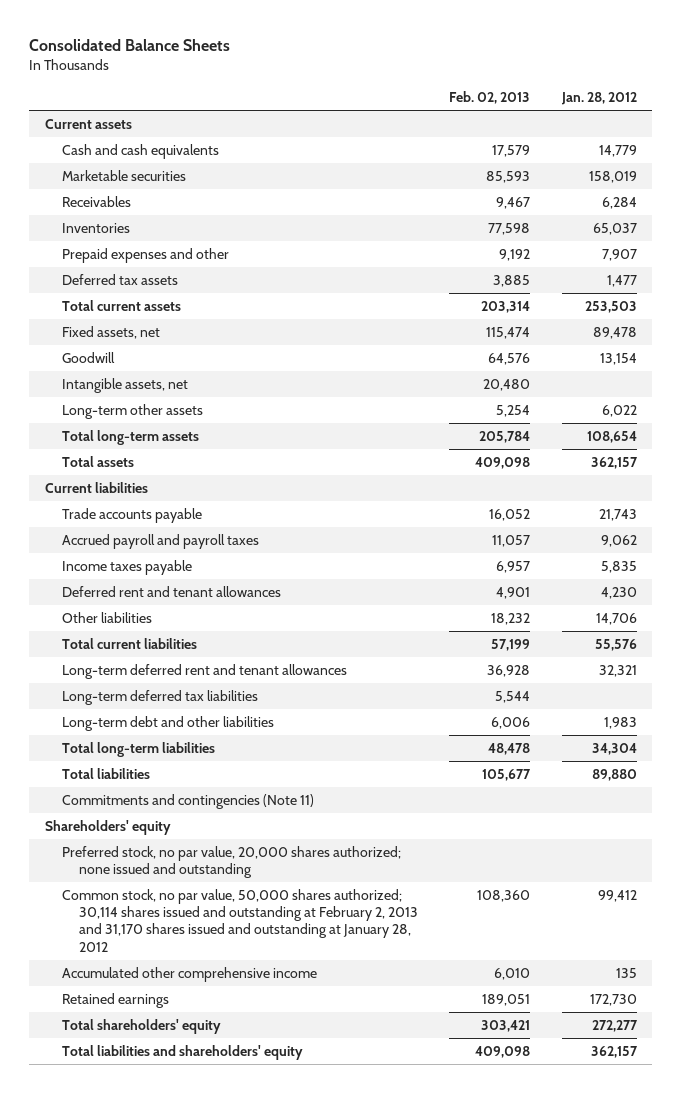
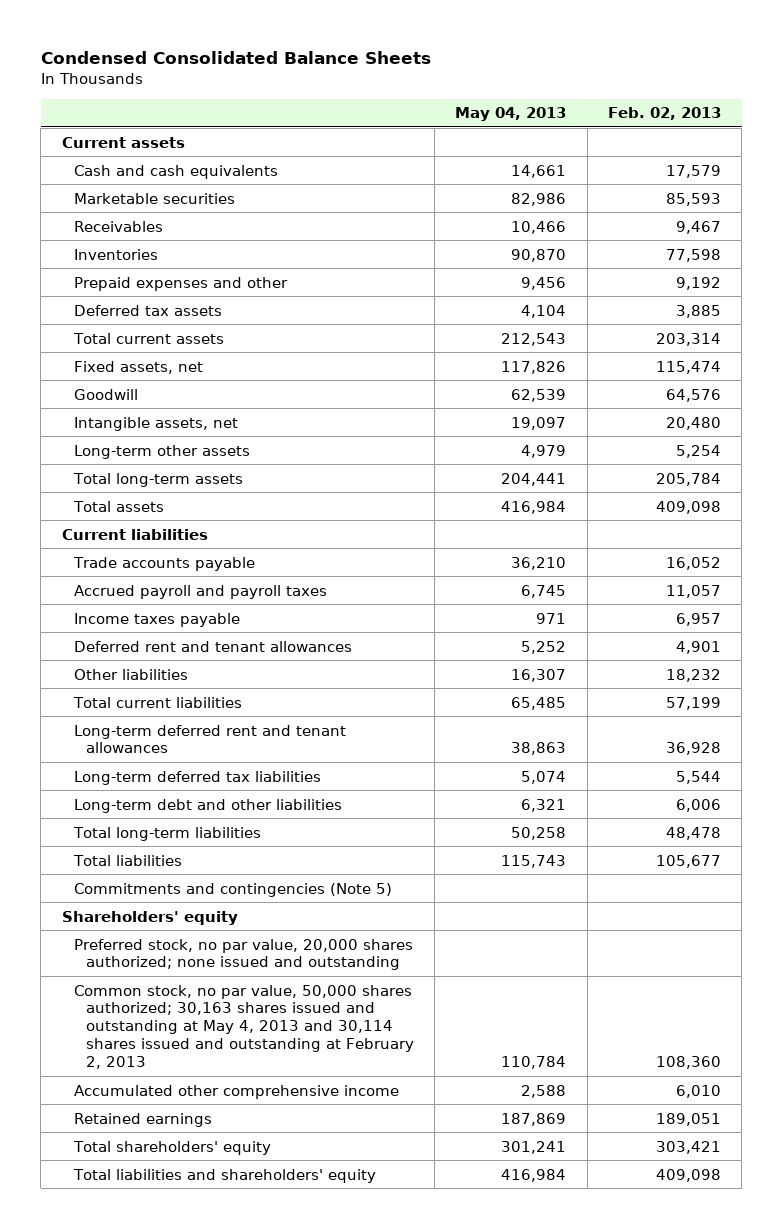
[29,39,231,52] Consolidated Balance Sheets -> [40,50,431,64] Condensed Consolidated Balance Sheets
[560,92,637,106] Jan. 28, 2012 -> none
none -> [455,107,567,122] May 04, 2013
[62,793,315,809] Commitments and contingencies (Note 11) -> [73,882,392,897] Commitments and contingencies (Note 5)
[62,888,419,952] Common stock, no par value, 50,000 shares authorized; 30,114 shares issued and outstanding at February 2, 2013 and 31,170 shares issued and outstanding at January 28, 2012 -> [73,984,414,1070] Common stock, no par value, 50,000 shares authorized; 30,163 shares issued and outstanding at May 4, 2013 and 30,114 shares issued and outstanding at February 2, 2013

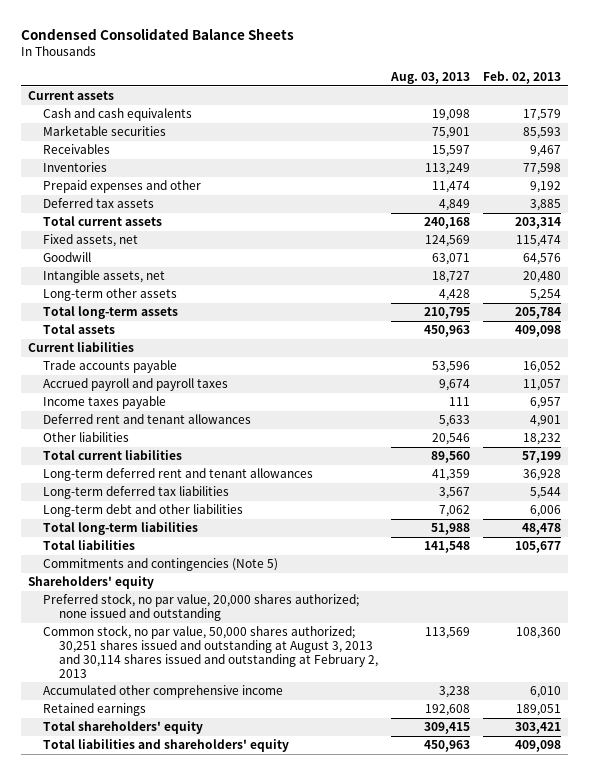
[455,107,567,122] May 04, 2013 -> none
none -> [390,71,471,84] Aug. 03, 2013
[73,984,414,1070] Common stock, no par value, 50,000 shares authorized; 30,163 shares issued and outstanding at May 4, 2013 and 30,114 shares issued and outstanding at February 2, 2013 -> [43,625,379,678] Common stock, no par value, 50,000 shares authorized; 30,251 shares issued and outstanding at August 3, 2013 and 30,114 shares issued and outstanding at February 2, 2013

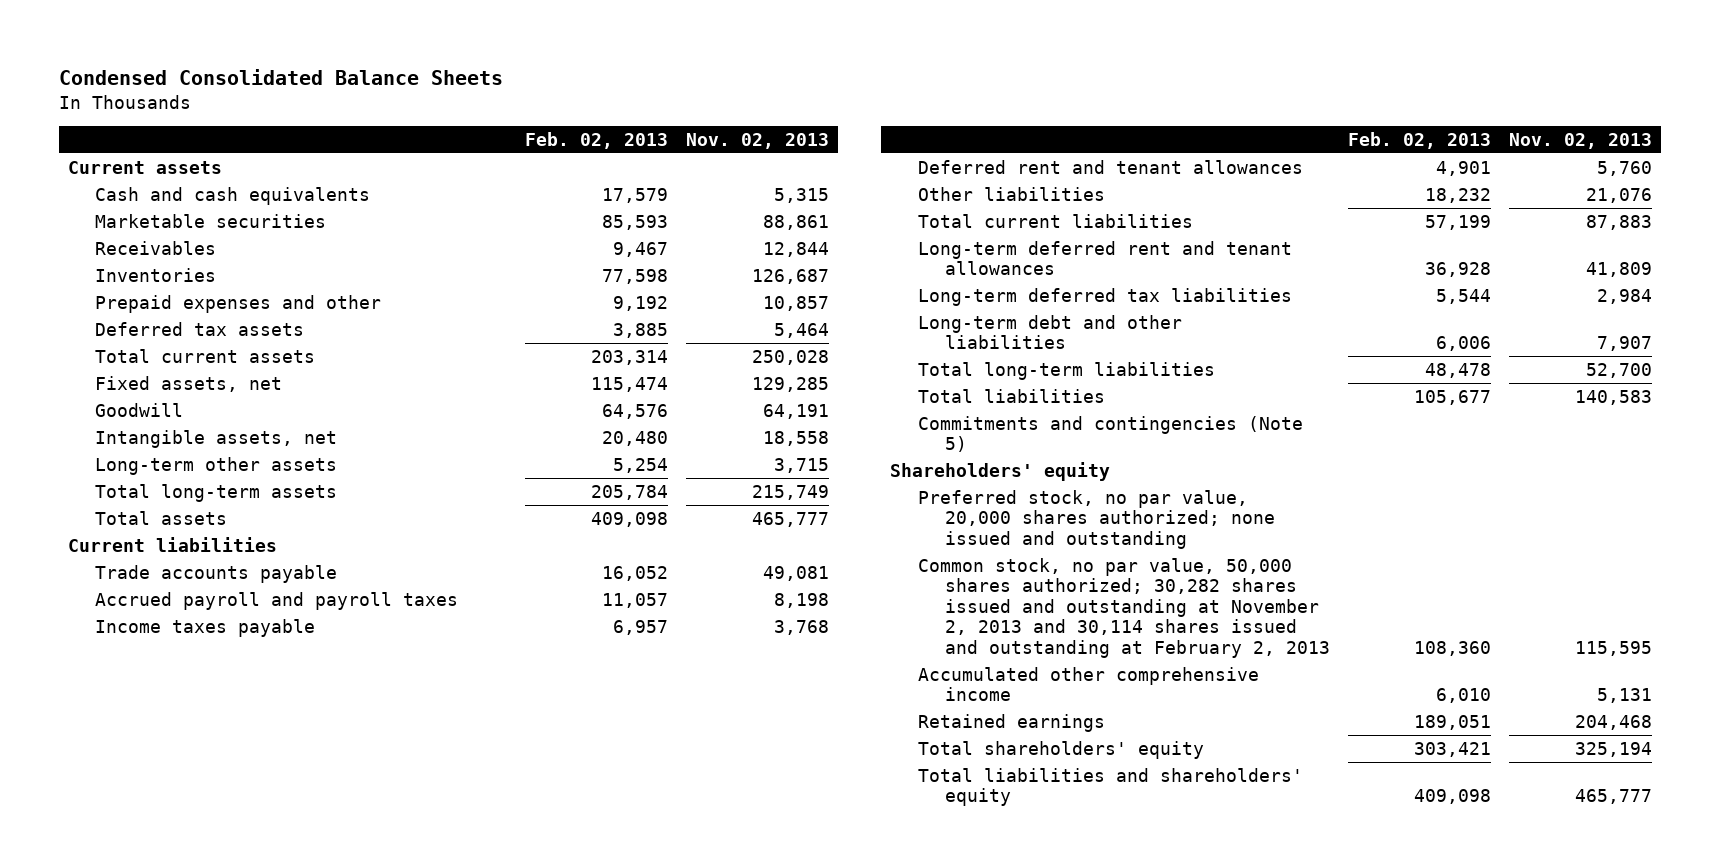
[390,71,471,84] Aug. 03, 2013 -> none
none -> [686,132,830,149] Nov. 02, 2013
[43,625,379,678] Common stock, no par value, 50,000 shares authorized; 30,251 shares issued and outstanding at August 3, 2013 and 30,114 shares issued and outstanding at February 2, 2013 -> [917,557,1331,658] Common stock, no par value, 50,000 shares authorized; 30,282 shares issued and outstanding at November 2, 2013 and 30,114 shares issued and outstanding at February 2, 2013

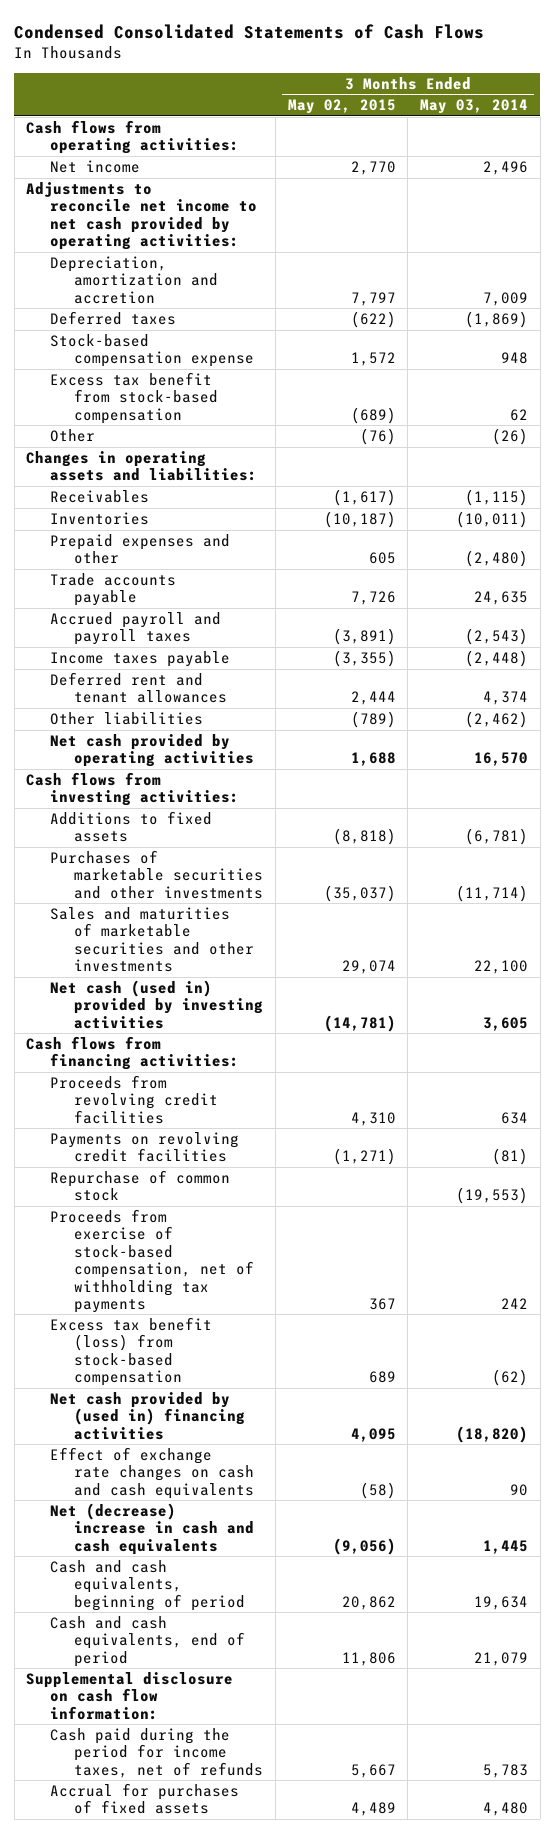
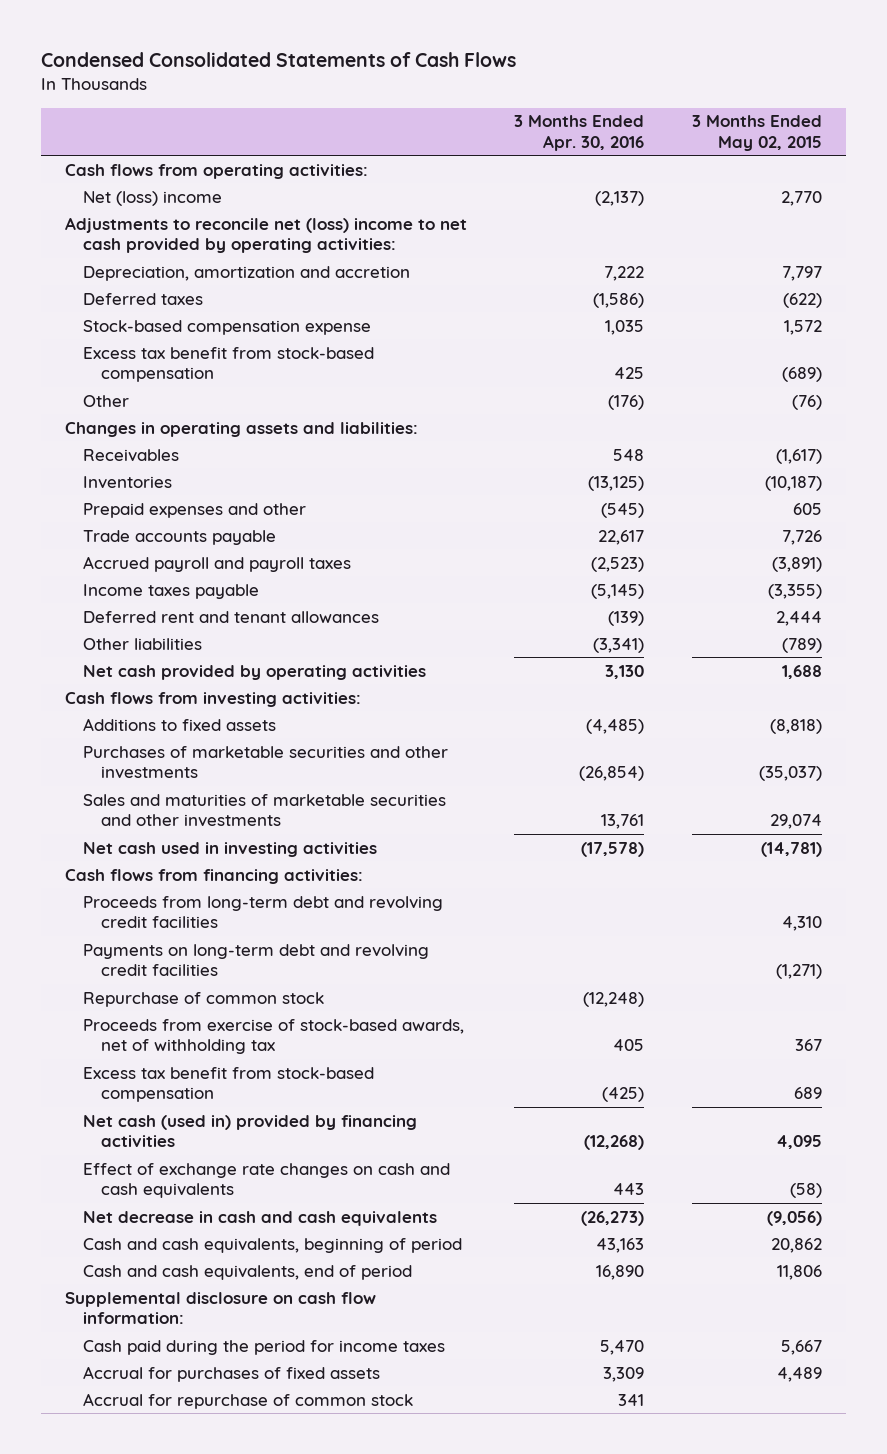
[419,99,528,115] May 03, 2014 -> none
none -> [514,115,645,151] 3 Months Ended Apr. 30, 2016
[50,160,141,174] Net income -> [82,190,222,206] Net (loss) income
[26,182,258,251] Adjustments to reconcile net income to net cash provided by operating activities: -> [64,216,467,254] Adjustments to reconcile net (loss) income to net cash provided by operating activities:
[50,980,264,1029] Net cash (used in) provided by investing activities -> [82,841,377,857] Net cash used in investing activities
[50,1075,219,1124] Proceeds from revolving credit facilities -> [82,895,443,929] Proceeds from long-term debt and revolving credit facilities
[50,1132,240,1163] Payments on revolving credit facilities -> [82,943,429,977] Payments on long-term debt and revolving credit facilities
[50,1209,255,1313] Proceeds from exercise of stock-based compensation, net of withholding tax payments -> [82,1018,464,1055] Proceeds from exercise of stock-based awards, net of withholding tax
[50,1317,213,1387] Excess tax benefit (loss) from stock-based compensation -> [82,1066,374,1103] Excess tax benefit from stock-based compensation
[50,1392,246,1440] Net cash provided by (used in) financing activities -> [82,1114,417,1148] Net cash (used in) provided by financing activities
[50,1503,255,1555] Net (decrease) increase in cash and cash equivalents -> [82,1210,437,1226] Net decrease in cash and cash equivalents
[50,1728,264,1778] Cash paid during the period for income taxes, net of refunds -> [82,1339,445,1355] Cash paid during the period for income taxes
none -> [82,1392,413,1409] Accrual for repurchase of common stock

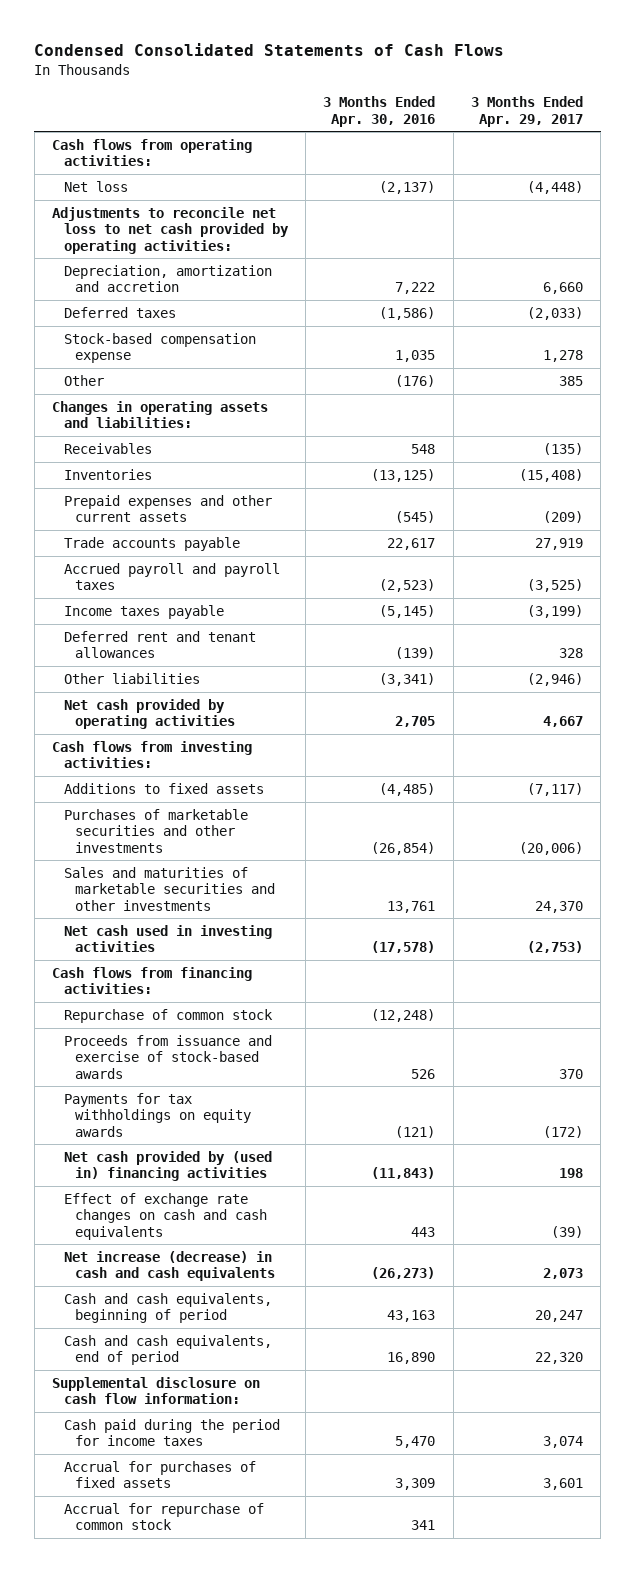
[692,115,823,151] 3 Months Ended May 02, 2015 -> none
none -> [470,96,583,127] 3 Months Ended Apr. 29, 2017
[82,190,222,206] Net (loss) income -> [63,180,128,192] Net loss
[64,216,467,254] Adjustments to reconcile net (loss) income to net cash provided by operating activities: -> [52,206,289,254] Adjustments to reconcile net loss to net cash provided by operating activities:
[82,346,374,383] Excess tax benefit from stock-based compensation -> none
[82,502,306,518] Prepaid expenses and other -> [63,494,272,523] Prepaid expenses and other current assets
[605,664,645,679] 3,130 -> [395,716,436,728] 2,705
[82,895,443,929] Proceeds from long-term debt and revolving credit facilities -> none
[82,943,429,977] Payments on long-term debt and revolving credit facilities -> none
[82,1066,374,1103] Excess tax benefit from stock-based compensation -> none
[82,1018,464,1055] Proceeds from exercise of stock-based awards, net of withholding tax -> [63,1034,272,1079] Proceeds from issuance and exercise of stock-based awards
[613,1039,645,1052] 405 -> [411,1068,436,1079] 526
none -> [63,1092,252,1137] Payments for tax withholdings on equity awards
[82,1114,417,1148] Net cash (used in) provided by financing activities -> [63,1150,272,1182] Net cash provided by (used in) financing activities
[584,1135,645,1151] (12,268) -> [371,1167,436,1180] (11,843)
[82,1210,437,1226] Net decrease in cash and cash equivalents -> [63,1250,276,1282] Net increase (decrease) in cash and cash equivalents

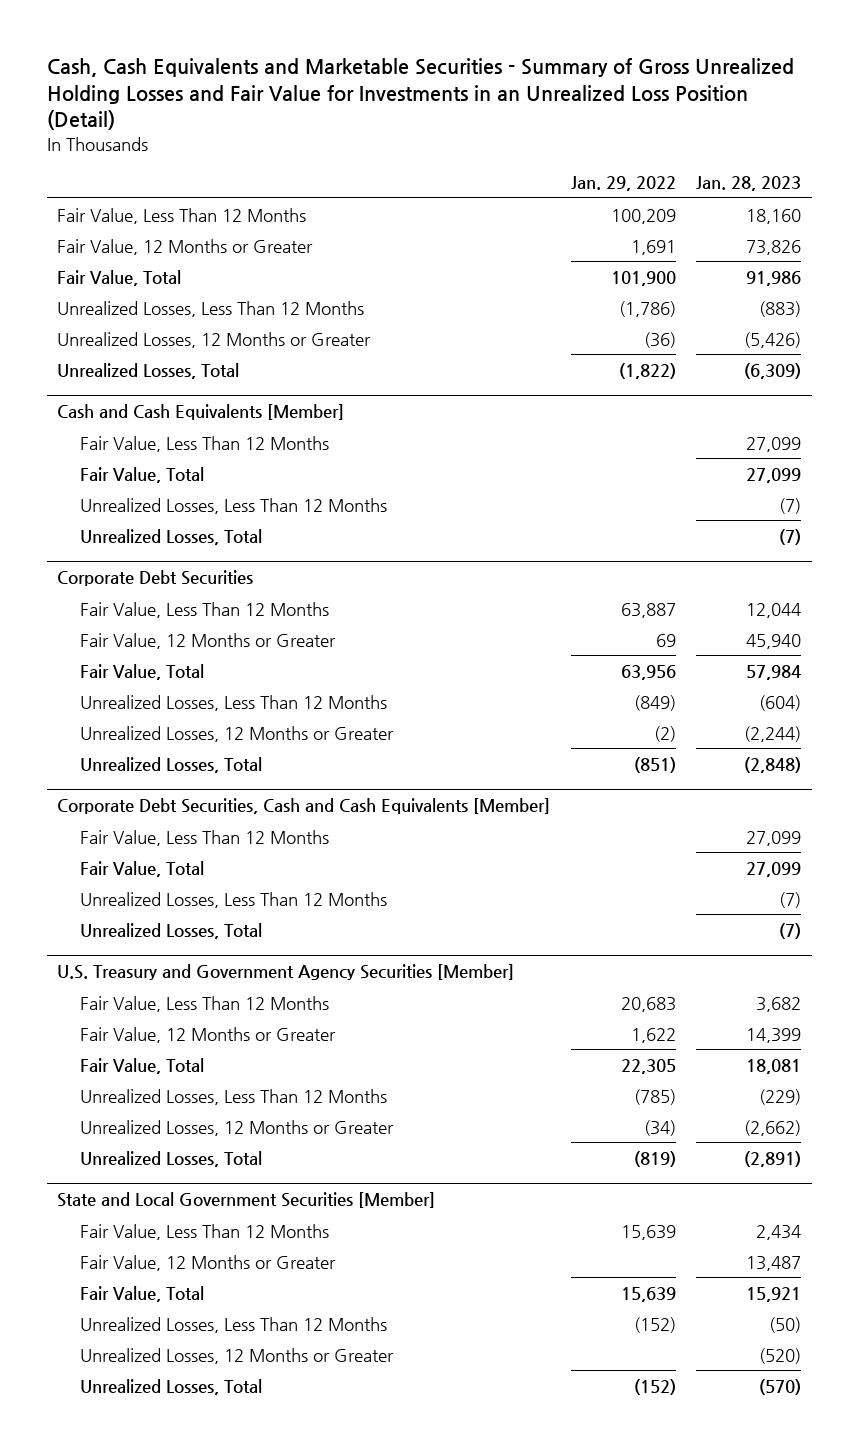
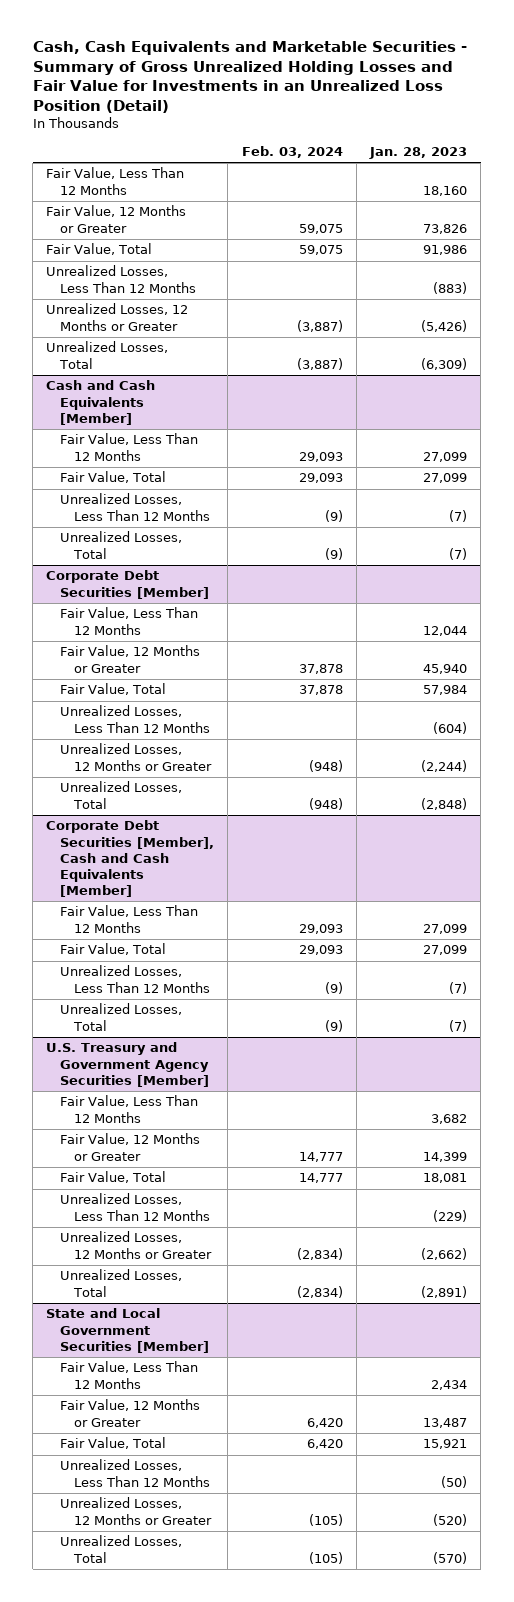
[570,176,676,192] Jan. 29, 2022 -> none
none -> [241,146,343,159] Feb. 03, 2024
[56,570,253,587] Corporate Debt Securities -> [46,570,210,599] Corporate Debt Securities [Member]
[56,798,550,815] Corporate Debt Securities, Cash and Cash Equivalents [Member] -> [46,820,215,898] Corporate Debt Securities [Member], Cash and Cash Equivalents [Member]

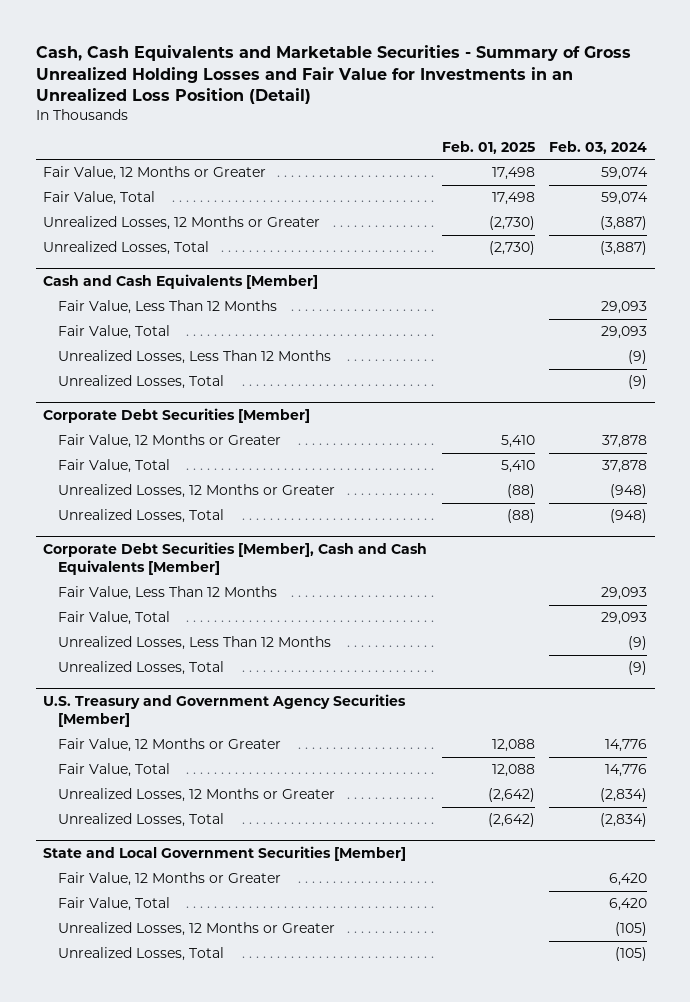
[369,147,468,160] Jan. 28, 2023 -> none
none -> [441,140,535,154] Feb. 01, 2025
[46,167,185,195] Fair Value, Less Than 12 Months -> none
[46,265,197,293] Unrealized Losses, Less Than 12 Months -> none
[298,223,343,234] 59,075 -> [601,167,649,181] 59,074
[298,245,343,256] 59,075 -> [601,192,649,206] 59,074
[60,607,199,635] Fair Value, Less Than 12 Months -> none
[60,705,211,733] Unrealized Losses, Less Than 12 Months -> none
[60,1095,199,1123] Fair Value, Less Than 12 Months -> none
[60,1193,211,1221] Unrealized Losses, Less Than 12 Months -> none
[298,1151,343,1162] 14,777 -> [605,739,648,753] 14,776
[298,1173,343,1184] 14,777 -> [605,764,648,778] 14,776
[60,1361,199,1389] Fair Value, Less Than 12 Months -> none
[60,1459,211,1487] Unrealized Losses, Less Than 12 Months -> none

